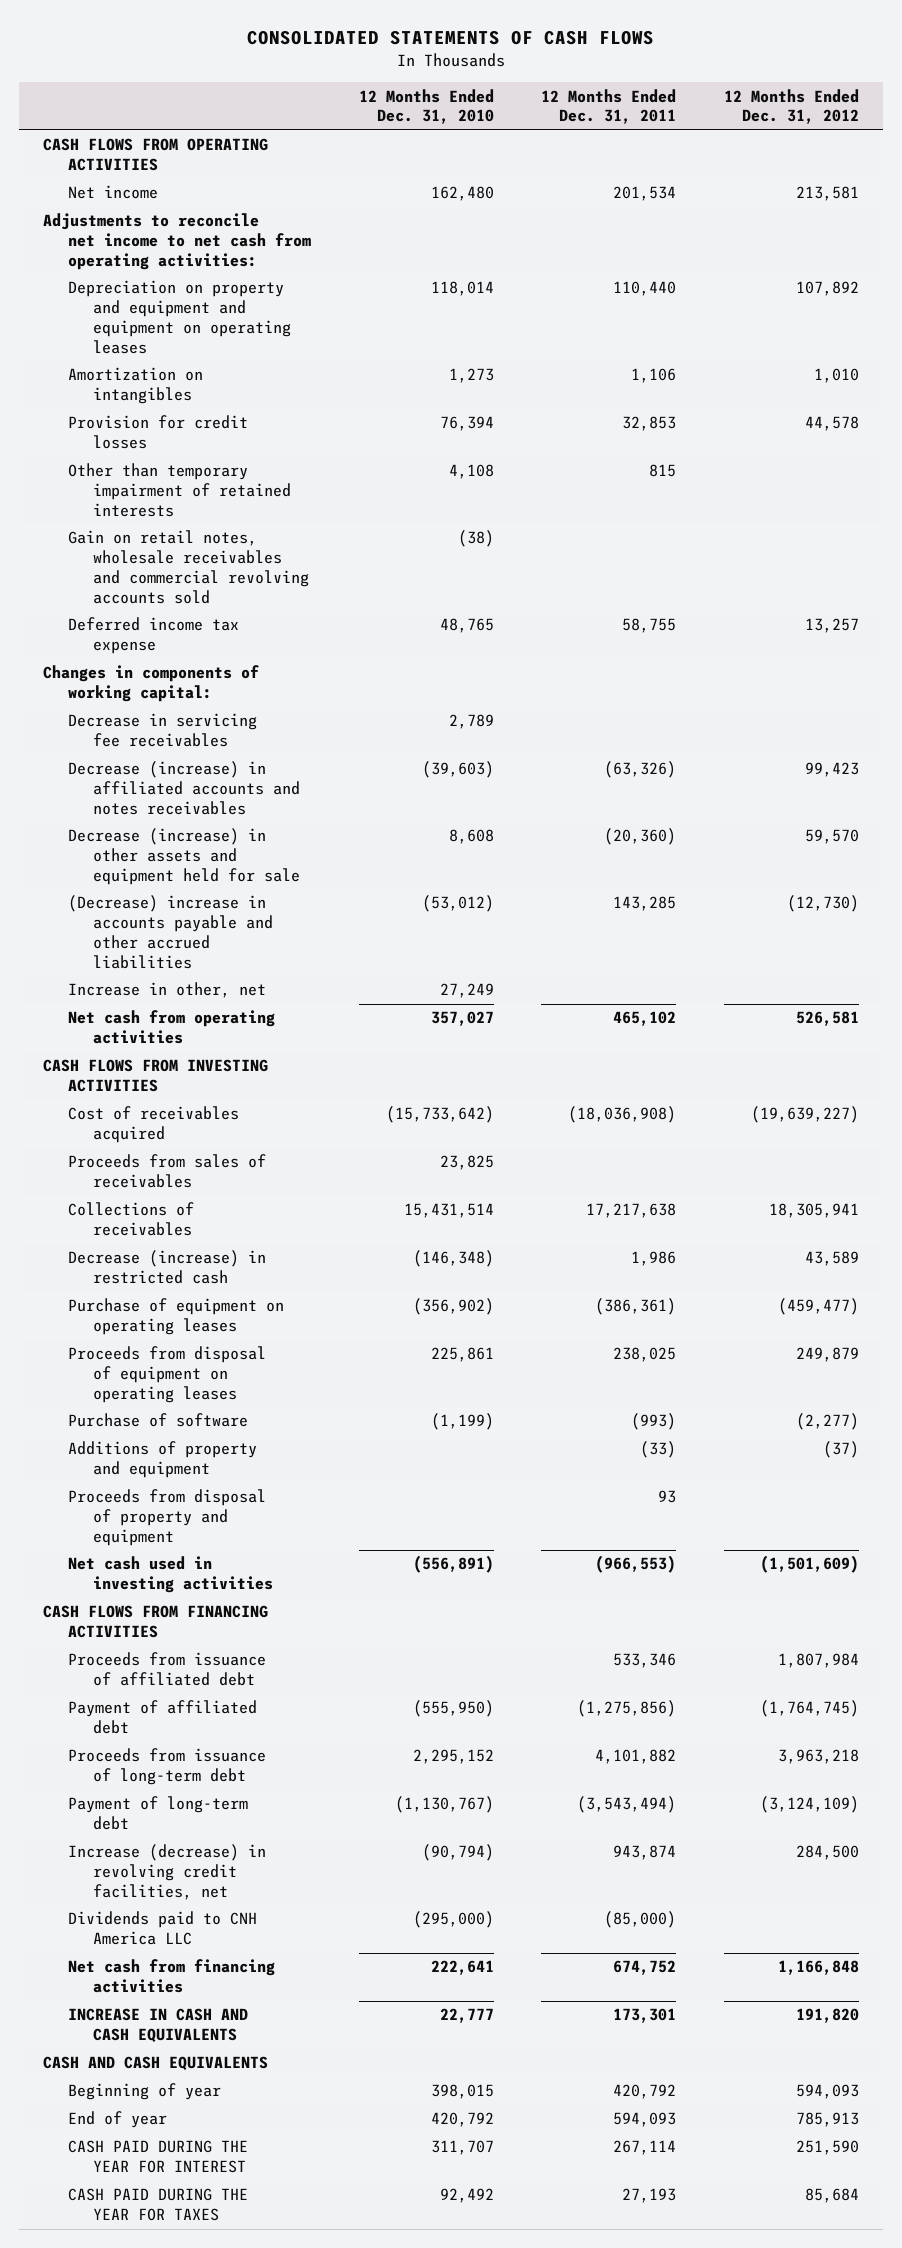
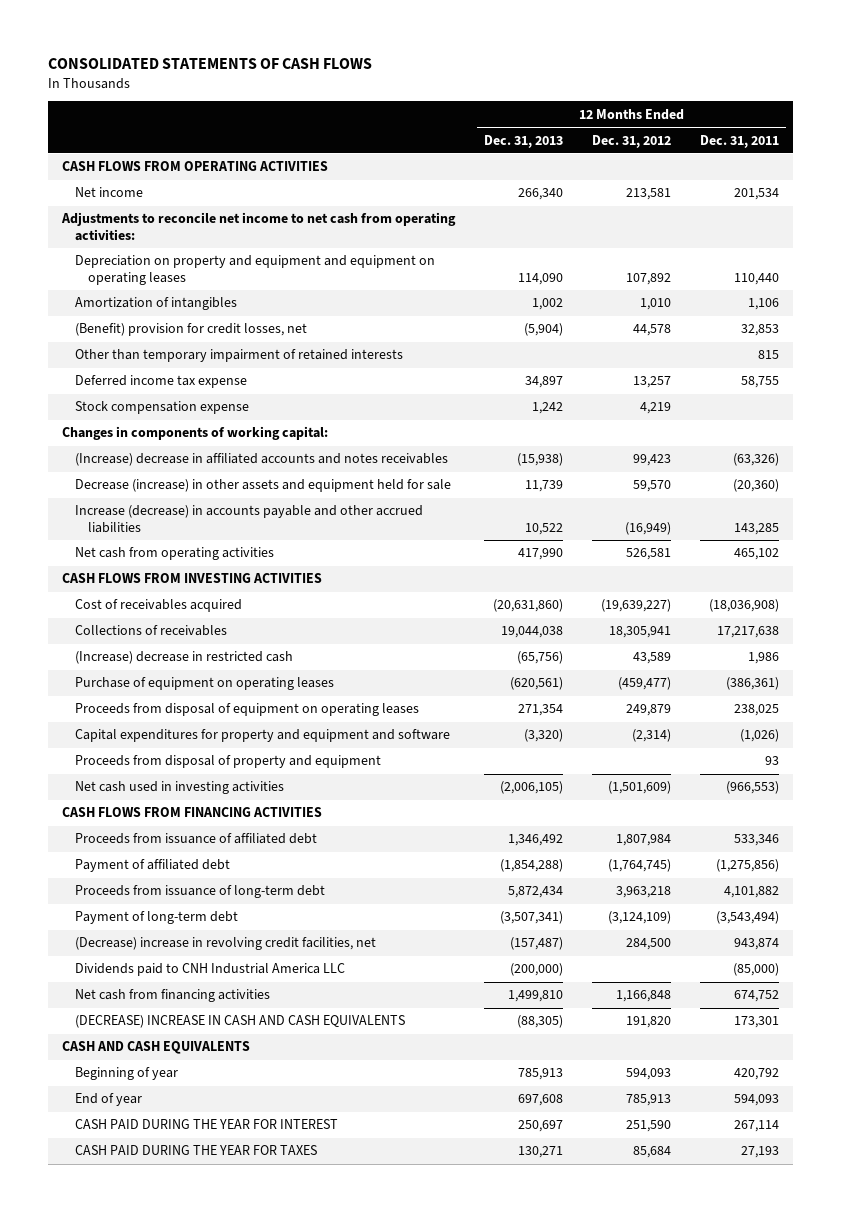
[358,88,494,125] 12 Months Ended Dec. 31, 2010 -> none
none -> [484,134,564,148] Dec. 31, 2013
[68,367,204,405] Amortization on intangibles -> [75,297,238,311] Amortization of intangibles
[68,415,249,450] Provision for credit losses -> [75,323,308,337] (Benefit) provision for credit losses, net
[68,530,310,605] Gain on retail notes, wholesale receivables and commercial revolving accounts sold -> none
none -> [75,401,250,415] Stock compensation expense
[68,713,258,748] Decrease in servicing fee receivables -> none
[68,761,301,816] Decrease (increase) in affiliated accounts and notes receivables -> [75,453,449,467] (Increase) decrease in affiliated accounts and notes receivables
[68,982,267,999] Increase in other, net -> none
[68,895,274,970] (Decrease) increase in accounts payable and other accrued liabilities -> [75,505,424,533] Increase (decrease) in accounts payable and other accrued liabilities
[787,895,860,913] (12,730) -> [625,521,672,535] (16,949)
[68,1154,267,1189] Proceeds from sales of receivables -> none
[68,1250,267,1285] Decrease (increase) in restricted cash -> [75,651,294,665] (Increase) decrease in restricted cash
[68,1413,249,1428] Purchase of software -> none
[68,1441,258,1479] Additions of property and equipment -> none
none -> [75,729,451,743] Capital expenditures for property and equipment and software
[68,1844,267,1901] Increase (decrease) in revolving credit facilities, net -> [75,937,377,951] (Decrease) increase in revolving credit facilities, net
[68,1911,258,1946] Dividends paid to CNH America LLC -> [75,963,346,977] Dividends paid to CNH Industrial America LLC
[68,2008,249,2044] INCREASE IN CASH AND CASH EQUIVALENTS -> [75,1015,406,1029] (DECREASE) INCREASE IN CASH AND CASH EQUIVALENTS

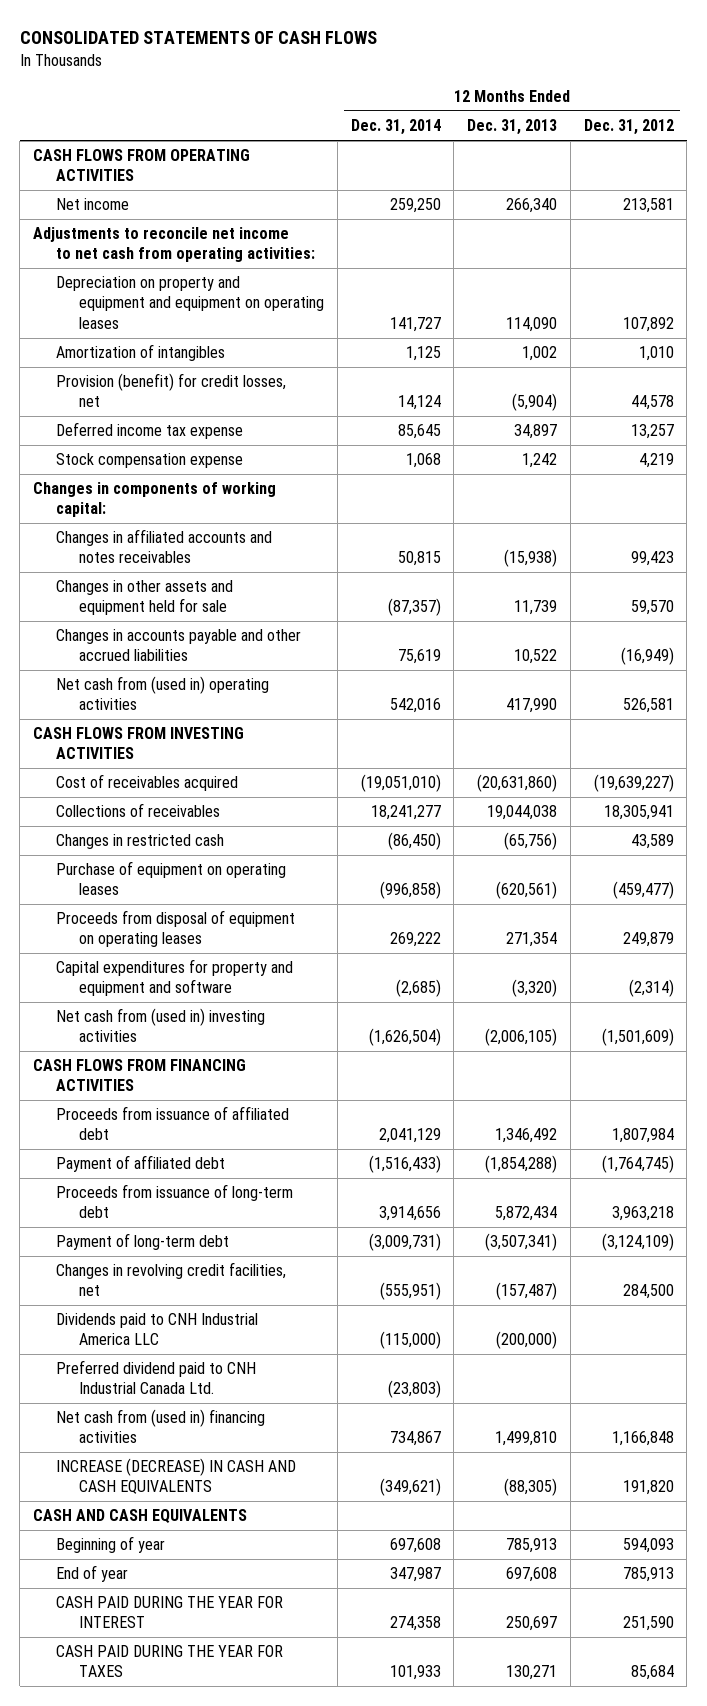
[700,134,780,148] Dec. 31, 2011 -> none
none -> [350,119,441,136] Dec. 31, 2014
[75,349,404,363] Other than temporary impairment of retained interests -> none
[75,323,308,337] (Benefit) provision for credit losses, net -> [56,373,287,408] Provision (benefit) for credit losses, net
[75,453,449,467] (Increase) decrease in affiliated accounts and notes receivables -> [56,529,273,564] Changes in affiliated accounts and notes receivables
[75,479,452,493] Decrease (increase) in other assets and equipment held for sale -> [56,580,234,616] Changes in other assets and equipment held for sale
[75,505,424,533] Increase (decrease) in accounts payable and other accrued liabilities -> [56,629,302,662] Changes in accounts payable and other accrued liabilities
[75,547,275,561] Net cash from operating activities -> [56,676,270,711] Net cash from (used in) operating activities
[75,651,294,665] (Increase) decrease in restricted cash -> [56,834,225,850] Changes in restricted cash
[75,755,382,769] Proceeds from disposal of property and equipment -> none
[75,781,285,795] Net cash used in investing activities -> [56,1008,266,1043] Net cash from (used in) investing activities
[75,937,377,951] (Decrease) increase in revolving credit facilities, net -> [56,1262,287,1297] Changes in revolving credit facilities, net
none -> [56,1360,257,1395] Preferred dividend paid to CNH Industrial Canada Ltd.
[75,989,271,1003] Net cash from financing activities -> [56,1409,266,1444] Net cash from (used in) financing activities
[75,1015,406,1029] (DECREASE) INCREASE IN CASH AND CASH EQUIVALENTS -> [56,1458,297,1495] INCREASE (DECREASE) IN CASH AND CASH EQUIVALENTS

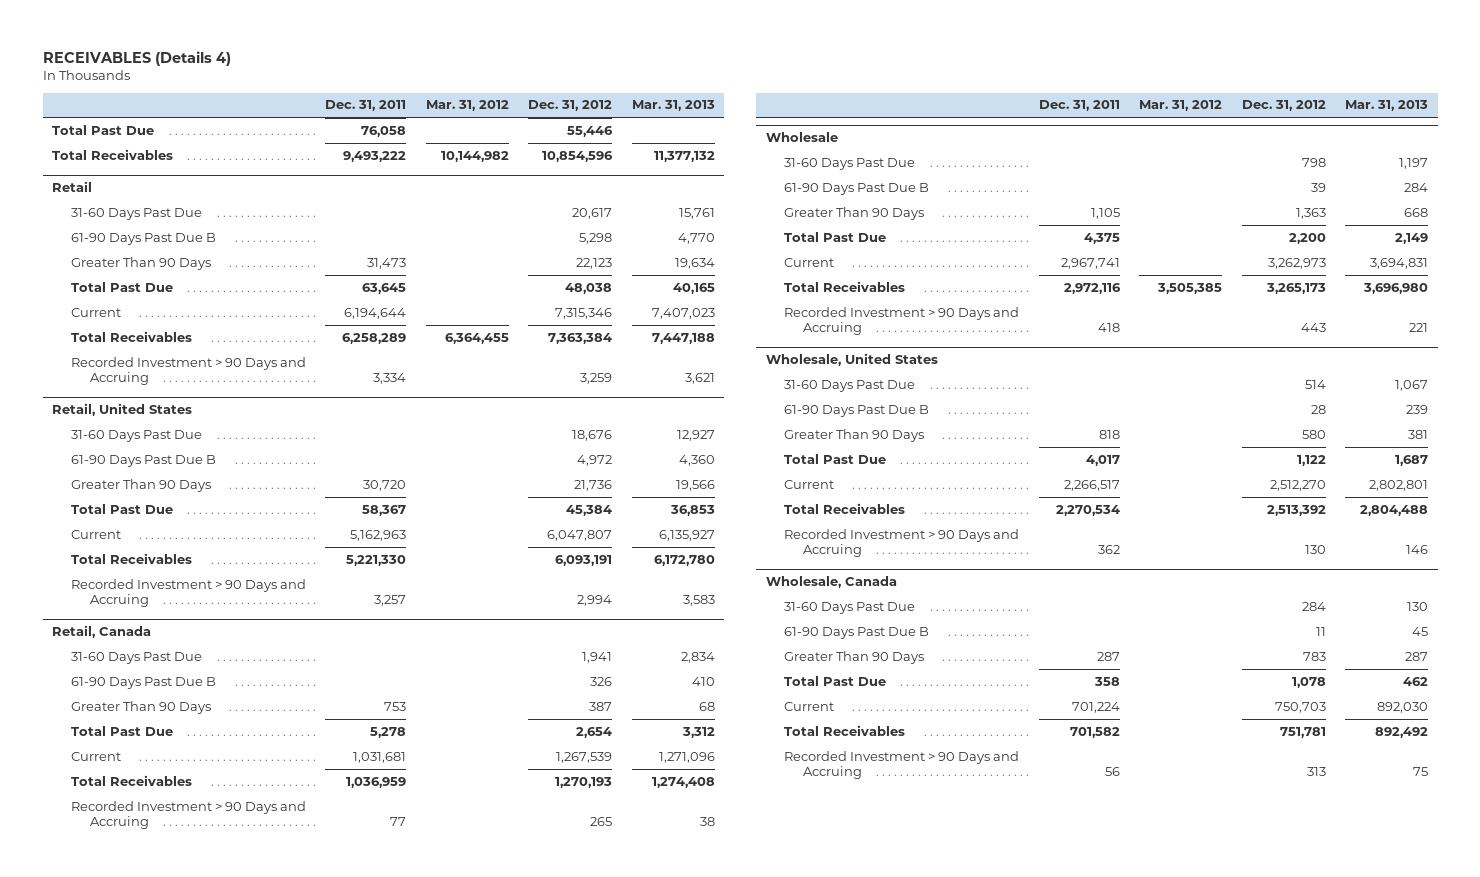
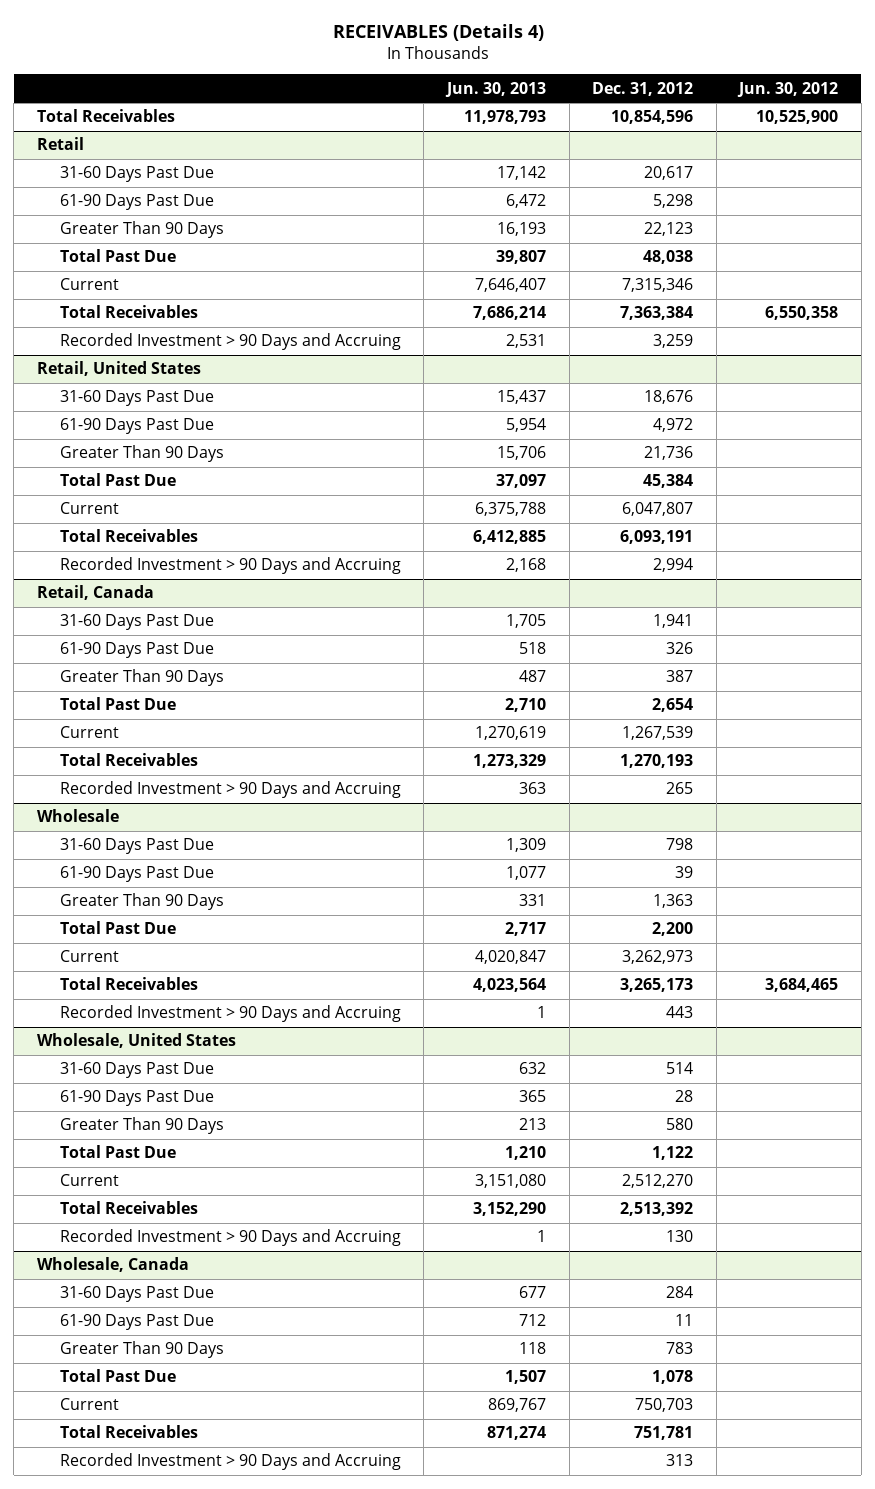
[325,100,407,112] Dec. 31, 2011 -> none
[425,100,509,112] Mar. 31, 2012 -> none
[631,100,715,112] Mar. 31, 2013 -> none
none -> [444,81,546,97] Jun. 30, 2013
none -> [737,81,839,97] Jun. 30, 2012
[52,124,155,135] Total Past Due -> none
[71,232,217,245] 61-90 Days Past Due B -> [59,194,214,211] 61-90 Days Past Due
[71,454,217,467] 61-90 Days Past Due B -> [59,418,214,435] 61-90 Days Past Due
[71,676,217,689] 61-90 Days Past Due B -> [59,642,214,659] 61-90 Days Past Due
[784,182,930,195] 61-90 Days Past Due B -> [59,866,214,883] 61-90 Days Past Due
[784,404,930,417] 61-90 Days Past Due B -> [59,1090,214,1107] 61-90 Days Past Due
[784,626,930,639] 61-90 Days Past Due B -> [59,1314,214,1331] 61-90 Days Past Due

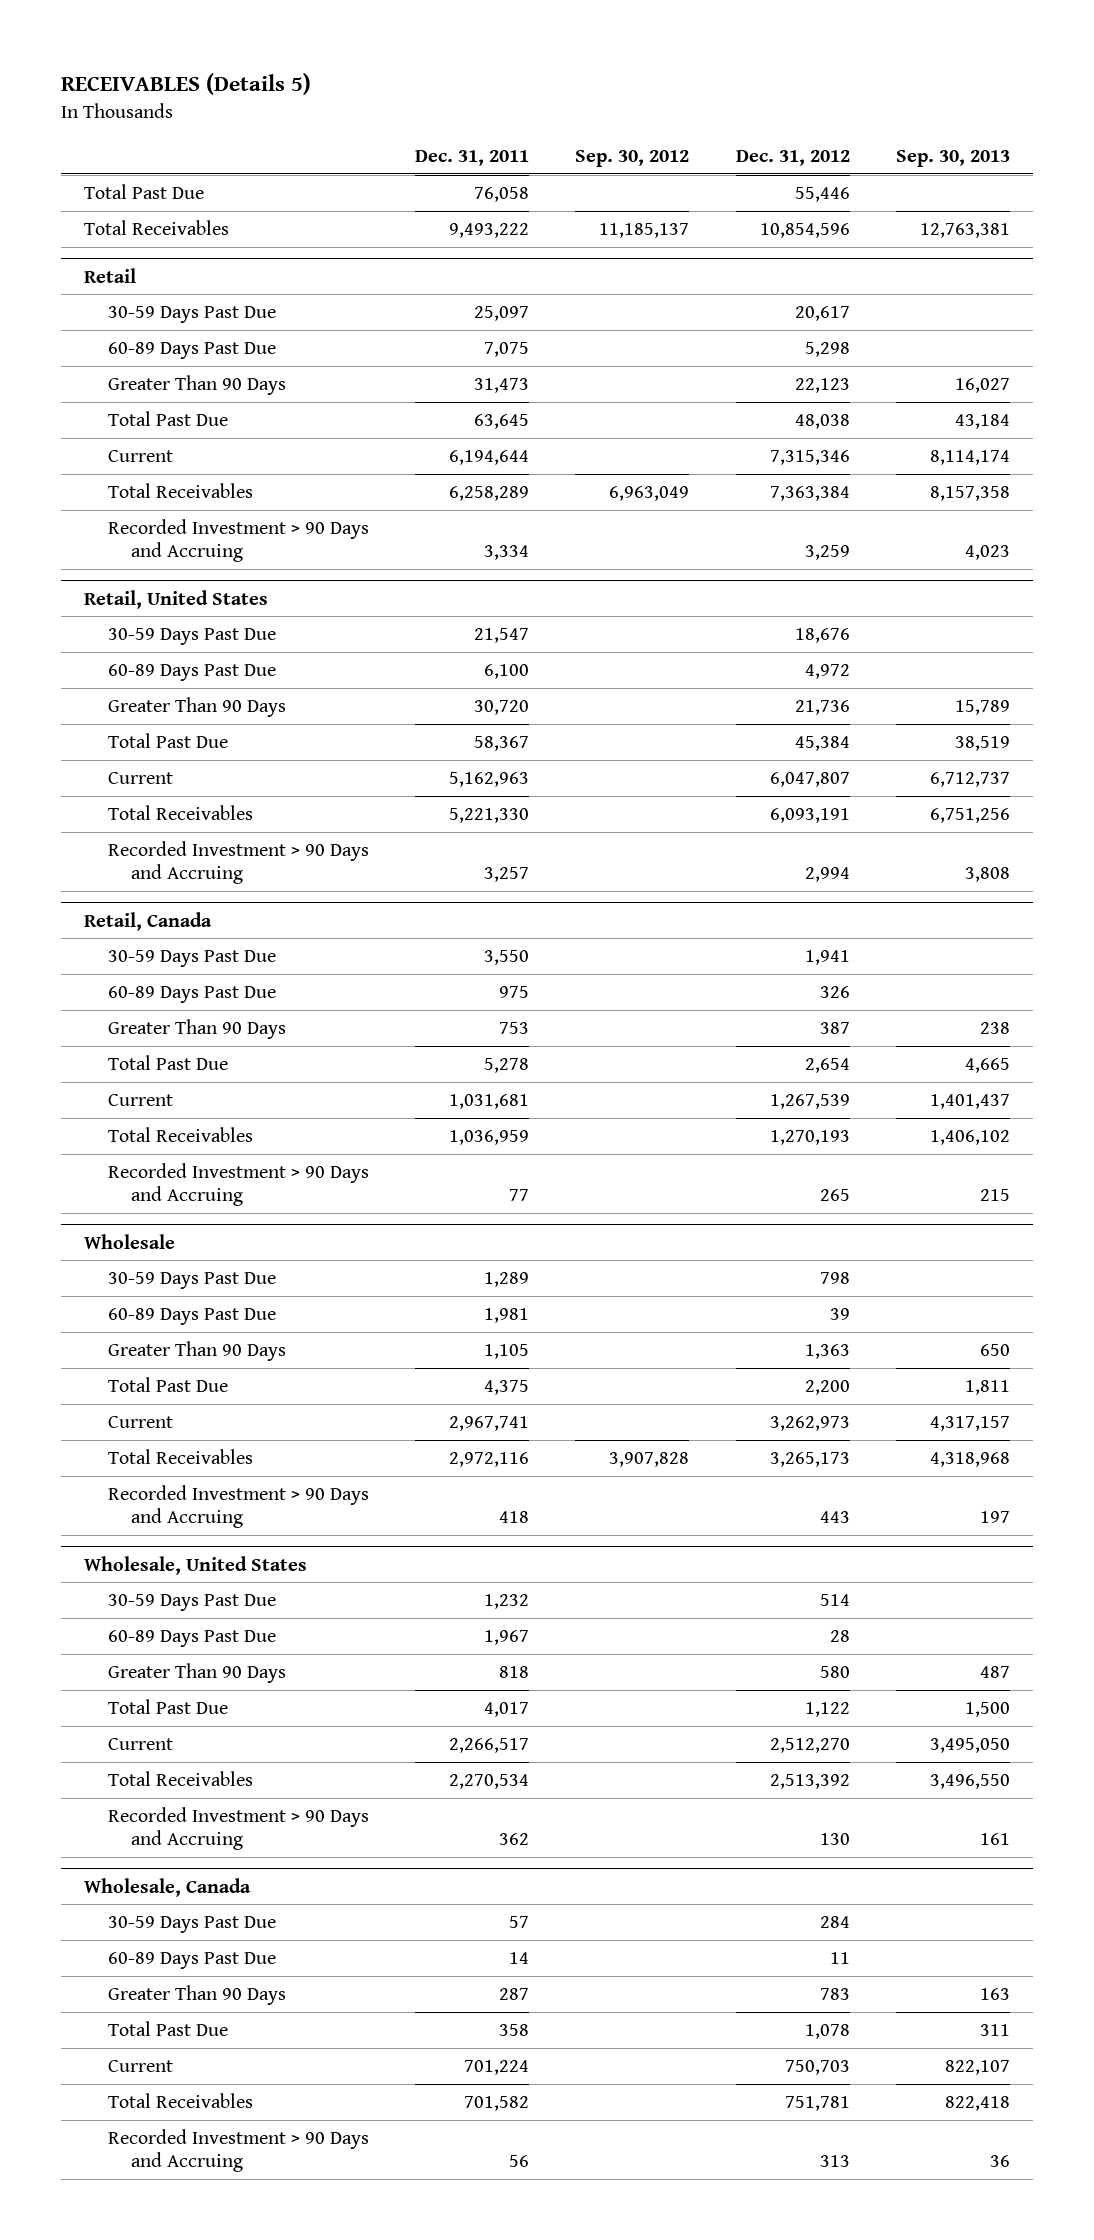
[332,23,544,41] RECEIVABLES (Details 4) -> [60,73,311,96] RECEIVABLES (Details 5)
[444,81,546,97] Jun. 30, 2013 -> none
[737,81,839,97] Jun. 30, 2012 -> none
none -> [414,149,529,166] Dec. 31, 2011
none -> [575,149,690,167] Sep. 30, 2012
none -> [895,149,1010,167] Sep. 30, 2013
none -> [83,184,204,200] Total Past Due
[59,166,214,183] 31-60 Days Past Due -> [107,306,276,324] 30-59 Days Past Due
[59,194,214,211] 61-90 Days Past Due -> [107,342,276,360] 60-89 Days Past Due
[59,390,214,407] 31-60 Days Past Due -> [107,628,276,646] 30-59 Days Past Due
[59,418,214,435] 61-90 Days Past Due -> [107,664,276,682] 60-89 Days Past Due
[59,614,214,631] 31-60 Days Past Due -> [107,950,276,968] 30-59 Days Past Due
[59,642,214,659] 61-90 Days Past Due -> [107,986,276,1004] 60-89 Days Past Due
[59,866,214,883] 61-90 Days Past Due -> none
[59,838,214,855] 31-60 Days Past Due -> [107,1272,276,1290] 30-59 Days Past Due
none -> [107,1308,276,1326] 60-89 Days Past Due
[59,1090,214,1107] 61-90 Days Past Due -> none
[59,1062,214,1079] 31-60 Days Past Due -> [107,1594,276,1612] 30-59 Days Past Due
none -> [107,1630,276,1648] 60-89 Days Past Due
[59,1314,214,1331] 61-90 Days Past Due -> none
[59,1286,214,1303] 31-60 Days Past Due -> [107,1916,276,1934] 30-59 Days Past Due
none -> [107,1952,276,1970] 60-89 Days Past Due

